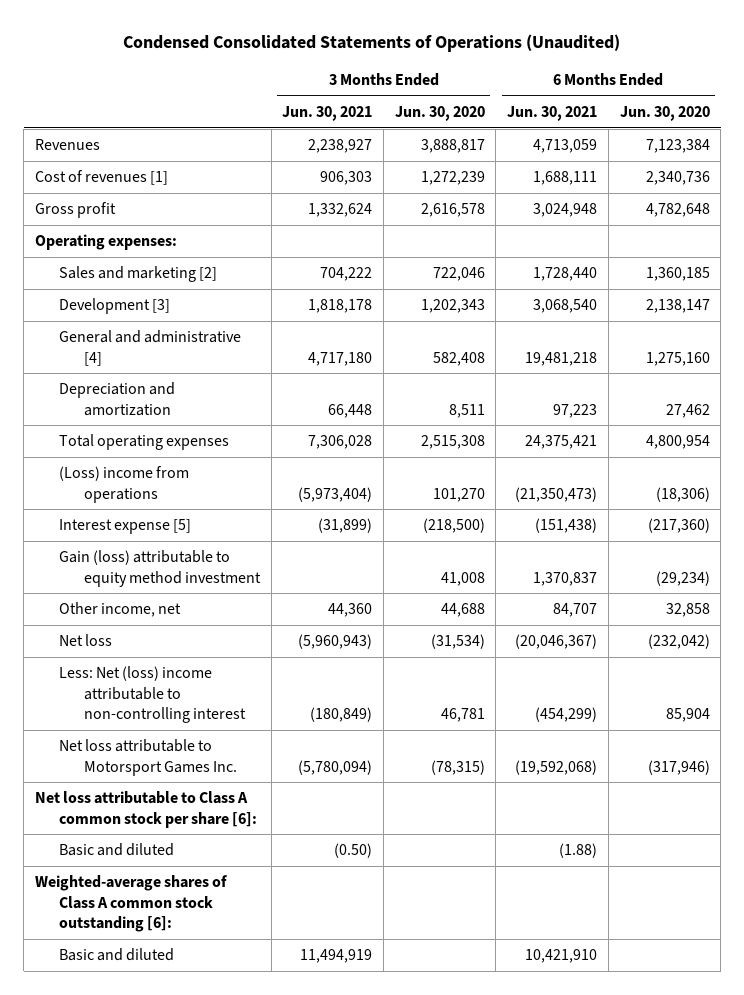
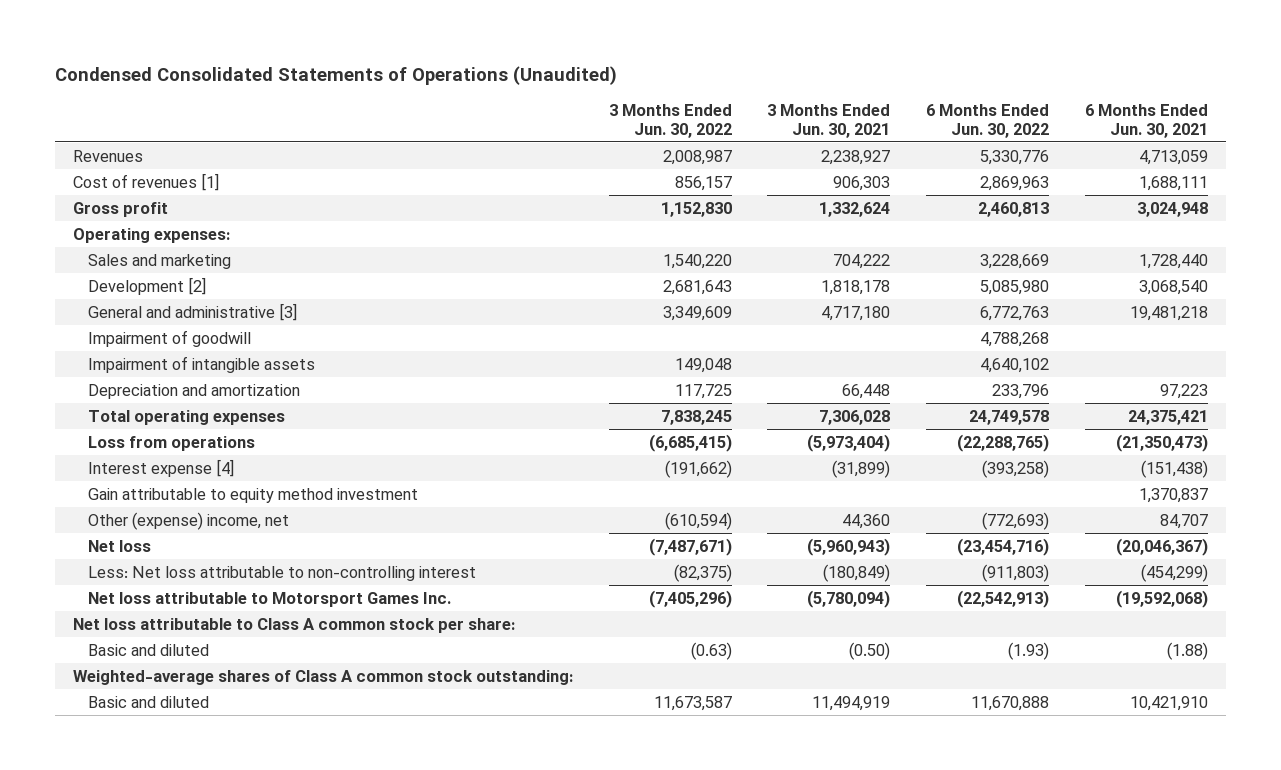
[394,105,485,121] Jun. 30, 2020 -> none
[619,105,710,121] Jun. 30, 2020 -> none
none -> [608,103,732,138] 3 Months Ended Jun. 30, 2022
none -> [926,103,1050,138] 6 Months Ended Jun. 30, 2022
[59,266,218,283] Sales and marketing [2] -> [87,253,231,269] Sales and marketing
[59,298,171,315] Development [3] -> [87,276,207,295] Development [2]
[59,330,242,366] General and administrative [4] -> [87,302,298,321] General and administrative [3]
none -> [87,329,251,347] Impairment of goodwill
none -> [87,355,315,373] Impairment of intangible assets
[59,466,190,503] (Loss) income from operations -> [87,435,255,451] Loss from operations
[59,519,192,535] Interest expense [5] -> [87,458,235,477] Interest expense [4]
[59,550,261,587] Gain (loss) attributable to equity method investment -> [87,487,418,503] Gain attributable to equity method investment
[59,602,182,618] Other income, net -> [87,511,289,530] Other (expense) income, net
[59,666,246,723] Less: Net (loss) income attributable to non-controlling interest -> [87,565,476,581] Less: Net loss attributable to non-controlling interest
[34,791,258,828] Net loss attributable to Class A common stock per share [6]: -> [73,617,516,633] Net loss attributable to Class A common stock per share:
[34,875,227,932] Weighted-average shares of Class A common stock outstanding [6]: -> [73,669,574,685] Weighted-average shares of Class A common stock outstanding:

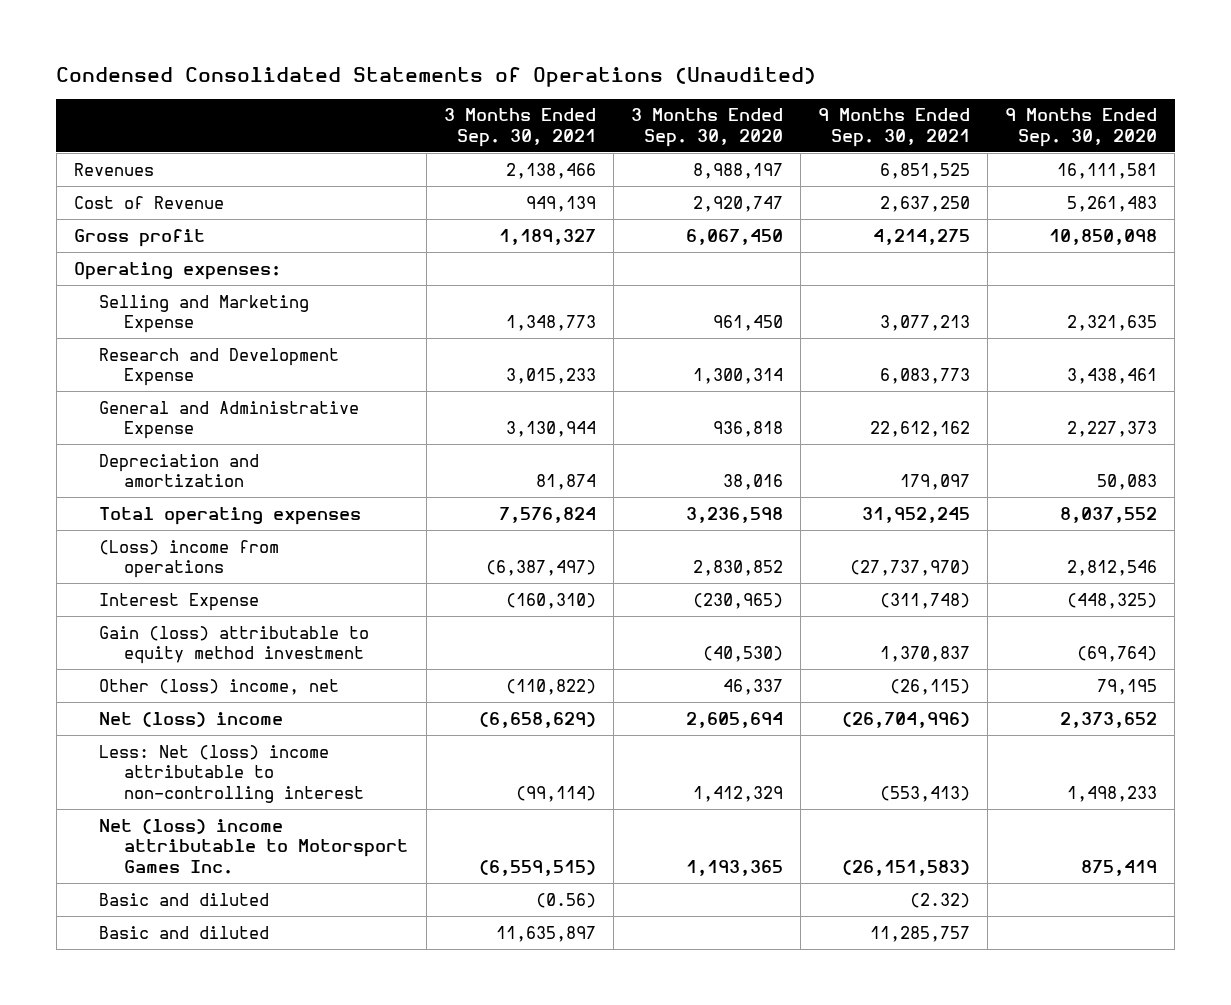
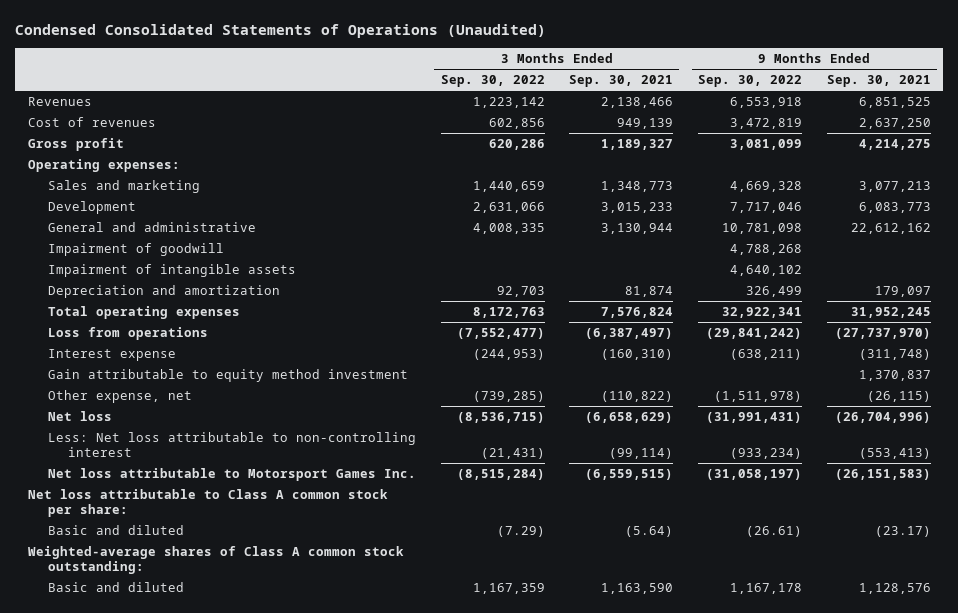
[630,108,783,147] 3 Months Ended Sep. 30, 2020 -> none
[1005,108,1158,147] 9 Months Ended Sep. 30, 2020 -> none
none -> [440,75,545,88] Sep. 30, 2022
none -> [697,75,802,88] Sep. 30, 2022
[73,195,224,209] Cost of Revenue -> [27,117,156,128] Cost of revenues
[99,294,310,334] Selling and Marketing Expense -> [47,180,200,194] Sales and marketing
[99,347,340,387] Research and Development Expense -> [47,201,136,215] Development
[99,400,360,440] General and Administrative Expense -> [47,222,256,233] General and administrative
none -> [47,243,224,257] Impairment of goodwill
none -> [47,264,296,278] Impairment of intangible assets
[99,539,280,579] (Loss) income from operations -> [47,327,208,341] Loss from operations
[99,592,260,611] Interest Expense -> [47,349,176,362] Interest expense
[99,625,370,665] Gain (loss) attributable to equity method investment -> [47,369,408,383] Gain attributable to equity method investment
[99,678,340,695] Other (loss) income, net -> [47,390,192,404] Other expense, net
[99,711,284,727] Net (loss) income -> [47,411,112,422] Net loss
[99,744,365,803] Less: Net (loss) income attributable to non-controlling interest -> [47,432,416,458] Less: Net loss attributable to non-controlling interest
[99,818,409,874] Net (loss) income attributable to Motorsport Games Inc. -> [47,468,416,482] Net loss attributable to Motorsport Games Inc.
none -> [27,489,388,518] Net loss attributable to Class A common stock per share:
[535,892,596,908] (0.56) -> [625,526,674,538] (5.64)
[910,892,971,908] (2.32) -> [874,526,931,538] (23.17)
none -> [27,546,404,575] Weighted-average shares of Class A common stock outstanding:
[495,925,596,942] 11,635,897 -> [601,583,674,595] 1,163,590
[870,925,971,942] 11,285,757 -> [858,583,931,595] 1,128,576

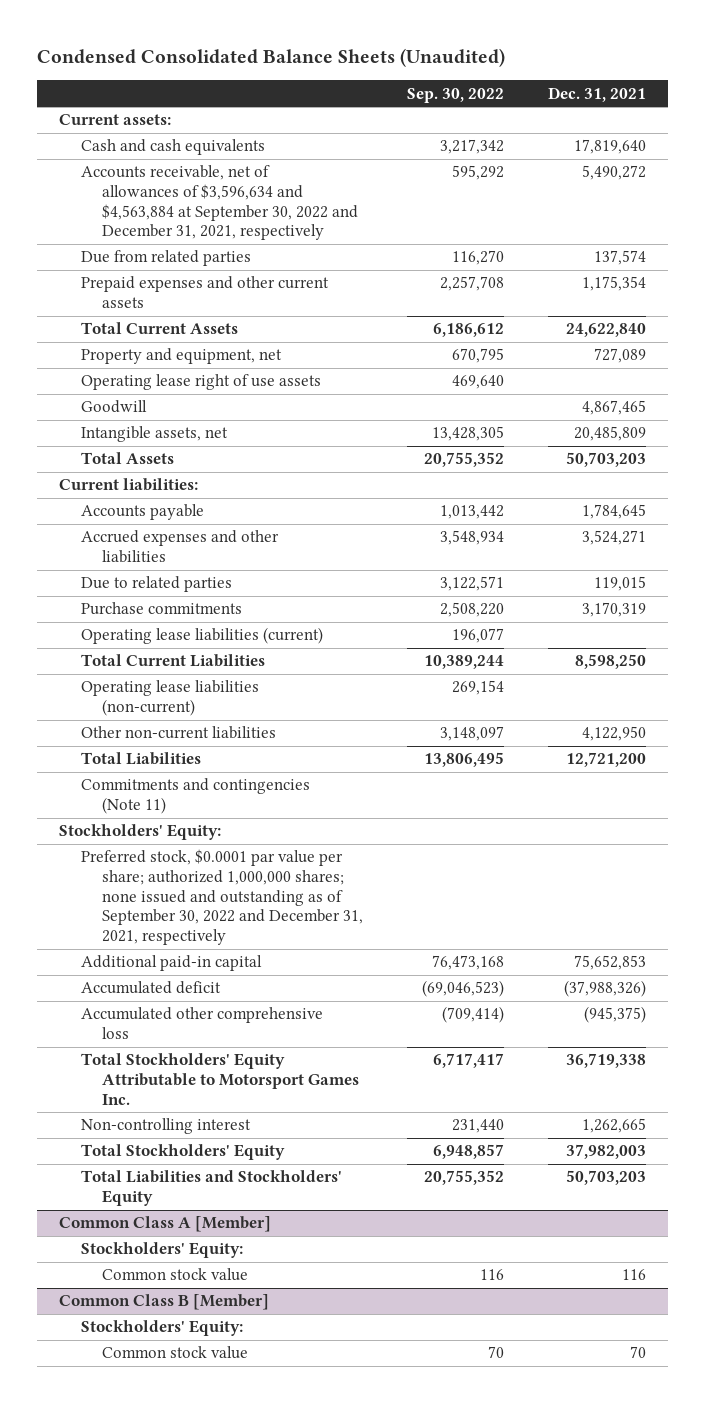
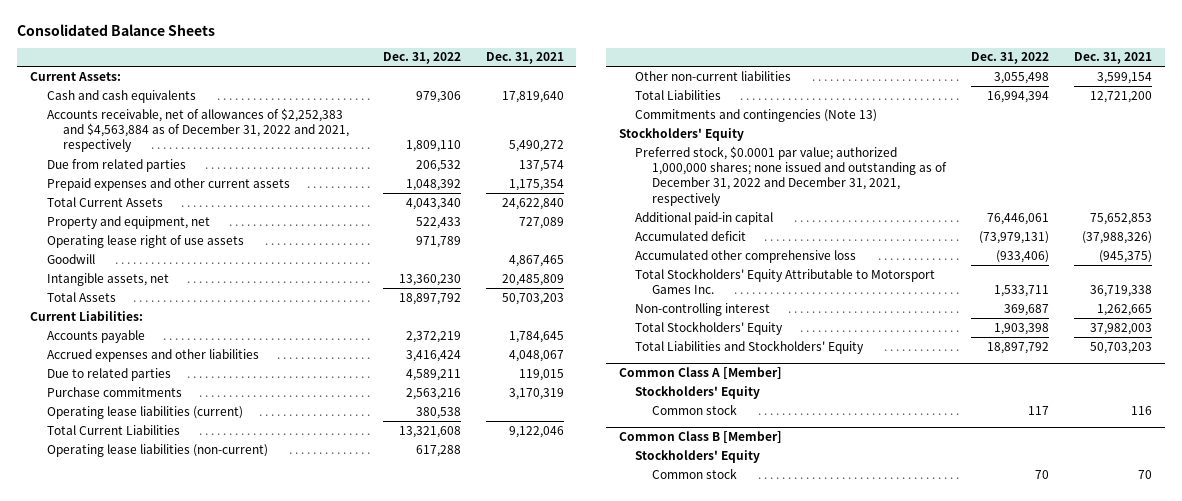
[37,48,506,68] Condensed Consolidated Balance Sheets (Unaudited) -> [17,23,216,36] Consolidated Balance Sheets
[407,87,505,103] Sep. 30, 2022 -> none
none -> [382,52,461,65] Dec. 31, 2022
[59,114,172,126] Current assets: -> [29,71,121,81] Current Assets:
[80,165,359,241] Accounts receivable, net of allowances of $3,596,634 and $4,563,884 at September 30, 2022 and December 31, 2021, respectively -> [46,107,350,153] Accounts receivable, net of allowances of $2,252,383 and $4,563,884 as of December 31, 2022 and 2021, respectively
[59,478,199,492] Current liabilities: -> [29,310,143,321] Current Liabilities:
[582,530,647,546] 3,524,271 -> [508,349,564,362] 4,048,067
[575,654,647,670] 8,598,250 -> [508,425,564,438] 9,122,046
[582,726,647,742] 4,122,950 -> [1097,71,1153,84] 3,599,154
[80,778,310,815] Commitments and contingencies (Note 11) -> [635,108,878,122] Commitments and contingencies (Note 13)
[59,824,222,841] Stockholders' Equity: -> [618,127,744,141] Stockholders' Equity
[80,849,364,946] Preferred stock, $0.0001 par value per share; authorized 1,000,000 shares; none issued and outstanding as of September 30, 2022 and December 31, 2021, respectively -> [635,145,948,206] Preferred stock, $0.0001 par value; authorized 1,000,000 shares; none issued and outstanding as of December 31, 2022 and December 31, 2021, respectively
[80,1242,243,1259] Stockholders' Equity: -> [635,385,761,399] Stockholders' Equity
[102,1268,249,1282] Common stock value -> [652,403,738,415] Common stock
[80,1320,243,1337] Stockholders' Equity: -> [635,449,761,463] Stockholders' Equity
[102,1346,249,1360] Common stock value -> [652,467,738,479] Common stock

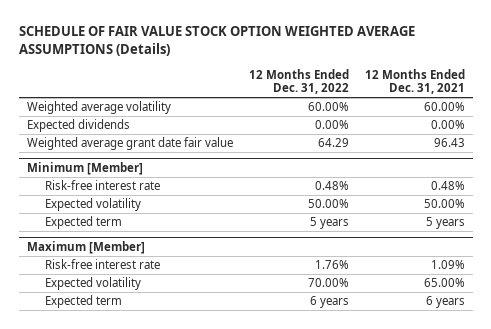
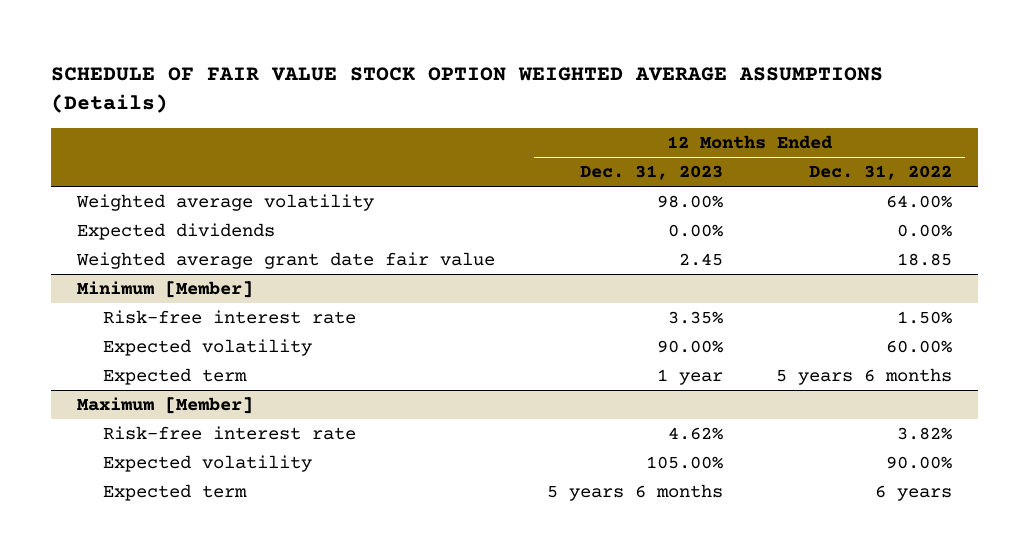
[364,69,465,95] 12 Months Ended Dec. 31, 2021 -> none
none -> [580,165,724,181] Dec. 31, 2023
[307,102,349,112] 60.00% -> [885,195,952,209] 64.00%
[317,138,349,148] 64.29 -> [896,253,952,267] 18.85
[314,181,349,191] 0.48% -> [896,311,952,325] 1.50%
[307,199,349,209] 50.00% -> [885,340,952,354] 60.00%
[309,217,349,230] 5 years -> [775,368,952,386] 5 years 6 months
[314,260,349,270] 1.76% -> [896,427,952,441] 3.82%
[307,278,349,288] 70.00% -> [885,456,952,470] 90.00%

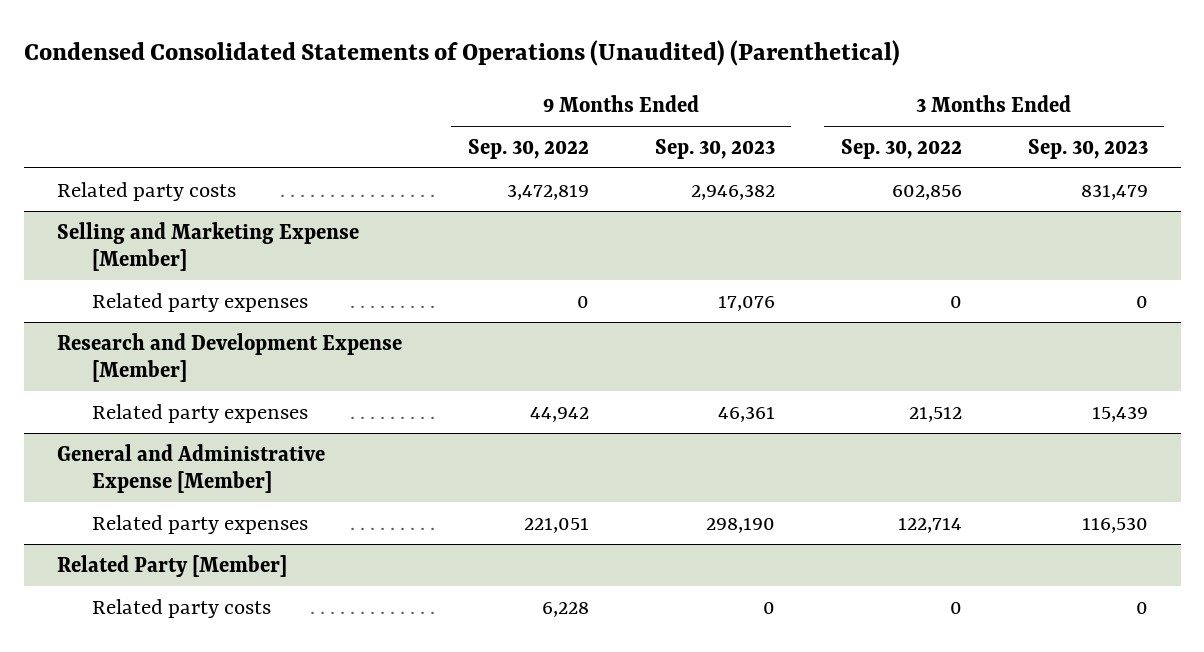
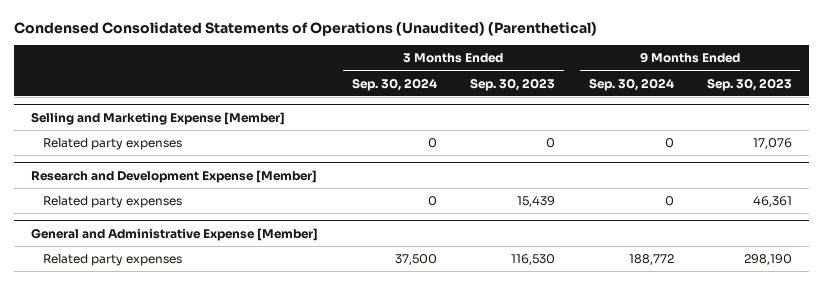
[467,138,589,159] Sep. 30, 2022 -> none
[840,138,962,159] Sep. 30, 2022 -> none
none -> [351,77,437,91] Sep. 30, 2024
none -> [588,77,674,91] Sep. 30, 2024
[56,181,236,201] Related party costs -> none
[56,554,287,577] Related Party [Member] -> none
[91,598,271,618] Related party costs -> none

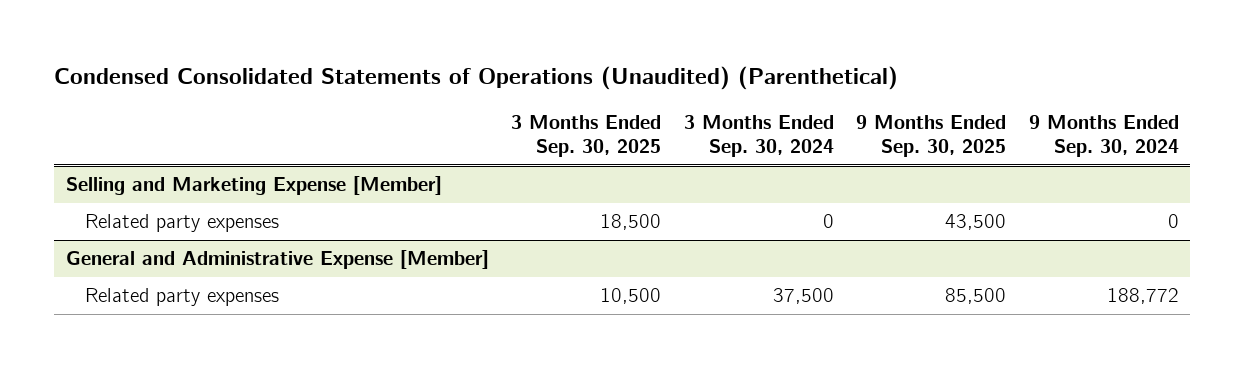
[470,77,556,91] Sep. 30, 2023 -> none
[707,77,793,91] Sep. 30, 2023 -> none
none -> [511,115,662,157] 3 Months Ended Sep. 30, 2025
none -> [856,115,1007,157] 9 Months Ended Sep. 30, 2025
[31,169,318,183] Research and Development Expense [Member] -> none
[42,196,182,209] Related party expenses -> none

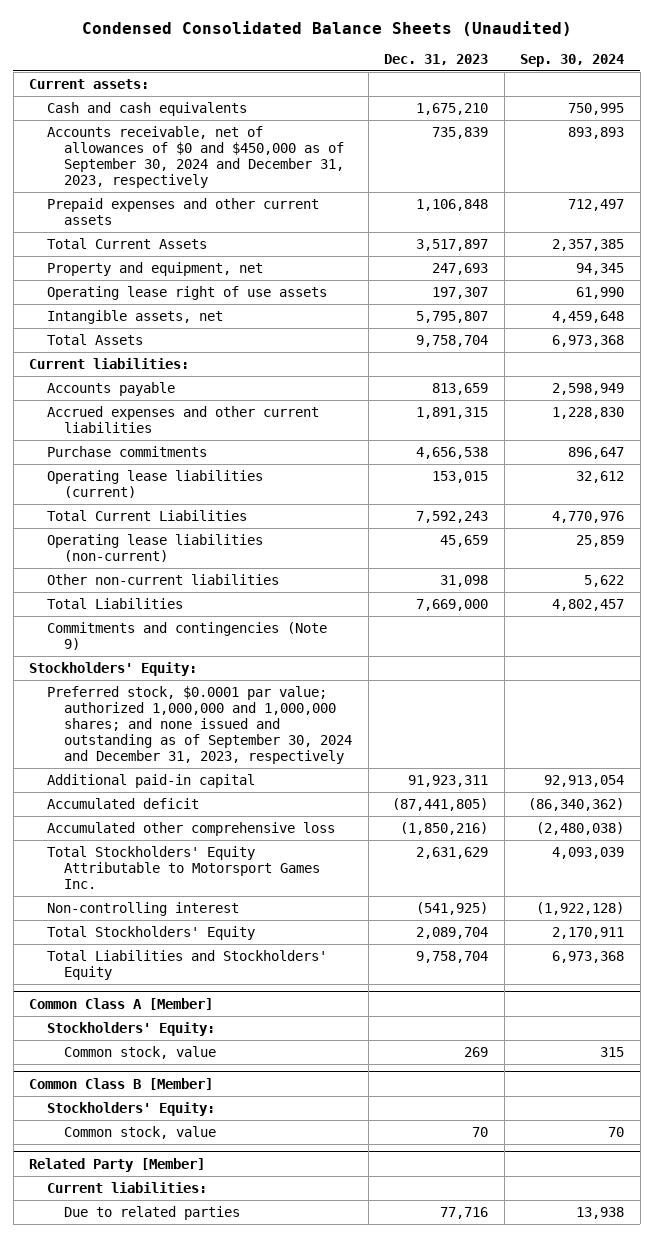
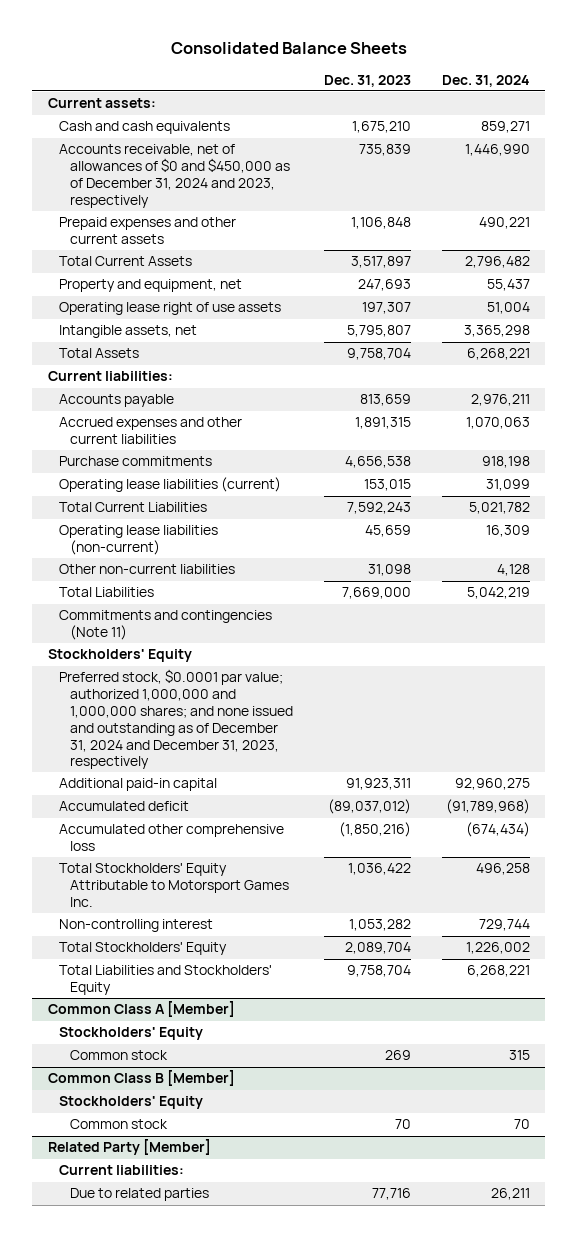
[81,20,572,36] Condensed Consolidated Balance Sheets (Unaudited) -> [170,42,407,55] Consolidated Balance Sheets
[520,53,625,67] Sep. 30, 2024 -> none
none -> [441,74,530,87] Dec. 31, 2024
[46,125,345,188] Accounts receivable, net of allowances of $0 and $450,000 as of September 30, 2024 and December 31, 2023, respectively -> [58,144,291,208] Accounts receivable, net of allowances of $0 and $450,000 as of December 31, 2024 and 2023, respectively
[46,621,327,650] Commitments and contingencies (Note 9) -> [58,610,272,641] Commitments and contingencies (Note 11)
[29,661,198,676] Stockholders' Equity: -> [47,649,192,663] Stockholders' Equity
[46,685,353,764] Preferred stock, $0.0001 par value; authorized 1,000,000 and 1,000,000 shares; and none issued and outstanding as of September 30, 2024 and December 31, 2023, respectively -> [58,669,294,770] Preferred stock, $0.0001 par value; authorized 1,000,000 and 1,000,000 shares; and none issued and outstanding as of December 31, 2024 and December 31, 2023, respectively
[392,797,489,811] (87,441,805) -> [328,799,412,815] (89,037,012)
[416,846,489,859] 2,631,629 -> [348,863,412,876] 1,036,422
[416,901,489,915] (541,925) -> [349,919,412,932] 1,053,282
[46,1021,215,1036] Stockholders' Equity: -> [58,1027,203,1041] Stockholders' Equity
[64,1045,217,1059] Common stock, value -> [70,1050,169,1061] Common stock
[46,1101,215,1116] Stockholders' Equity: -> [58,1096,203,1110] Stockholders' Equity
[64,1125,217,1139] Common stock, value -> [70,1119,169,1130] Common stock

